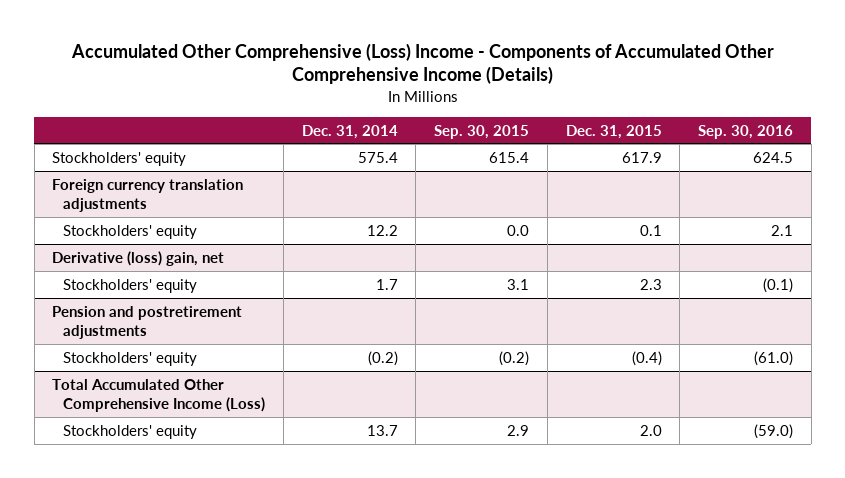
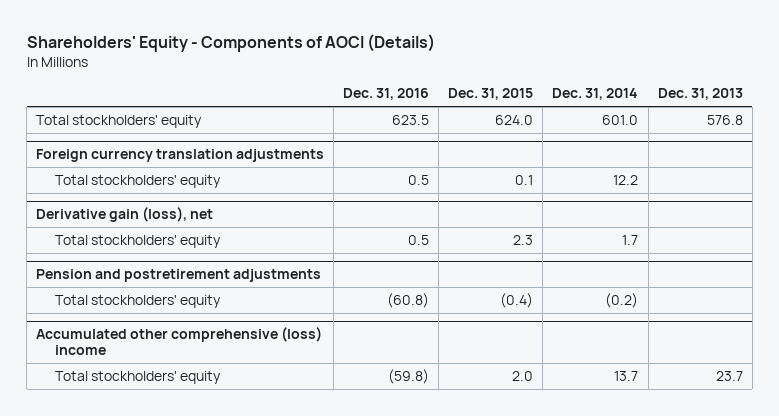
[70,42,774,85] Accumulated Other Comprehensive (Loss) Income - Components of Accumulated Other Comprehensive Income (Details) -> [26,33,435,52] Shareholders' Equity - Components of AOCI (Details)
[434,124,530,139] Sep. 30, 2015 -> none
[698,124,794,139] Sep. 30, 2016 -> none
none -> [343,88,430,101] Dec. 31, 2016
none -> [657,88,743,101] Dec. 31, 2013
[52,151,187,166] Stockholders' equity -> [36,115,203,129] Total stockholders' equity
[357,151,398,163] 575.4 -> [602,115,639,126] 601.0
[621,151,662,163] 617.9 -> [495,115,534,126] 624.0
[63,224,198,239] Stockholders' equity -> [55,175,222,189] Total stockholders' equity
[52,250,225,266] Derivative (loss) gain, net -> [36,207,214,223] Derivative gain (loss), net
[63,278,198,293] Stockholders' equity -> [55,235,222,249] Total stockholders' equity
[63,351,198,366] Stockholders' equity -> [55,295,222,309] Total stockholders' equity
[52,378,266,412] Total Accumulated Other Comprehensive Income (Loss) -> [36,327,323,356] Accumulated other comprehensive (loss) income
[63,424,198,439] Stockholders' equity -> [55,371,222,385] Total stockholders' equity

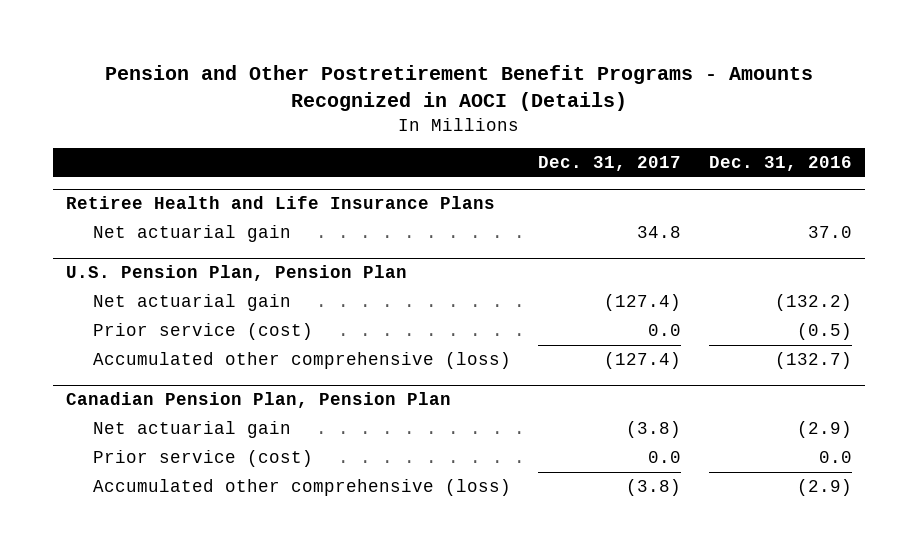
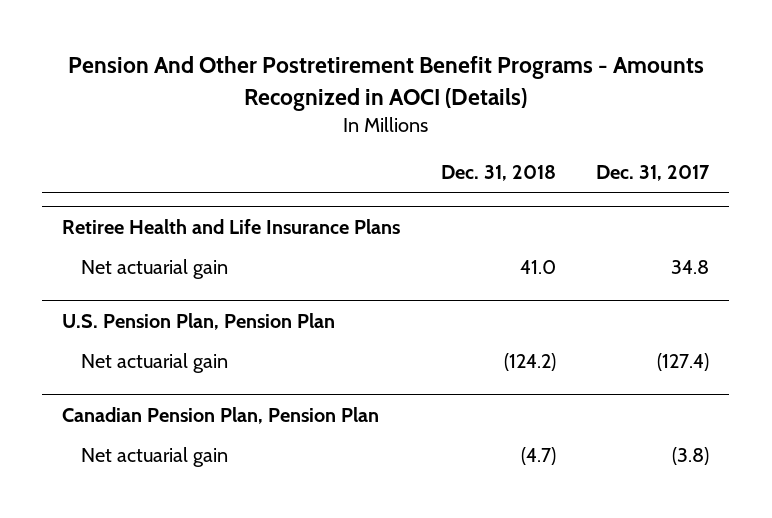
[104,64,813,112] Pension and Other Postretirement Benefit Programs - Amounts Recognized in AOCI (Details) -> [67,56,704,111] Pension And Other Postretirement Benefit Programs - Amounts Recognized in AOCI (Details)
[708,156,852,172] Dec. 31, 2016 -> none
none -> [440,165,556,182] Dec. 31, 2018
[92,323,313,341] Prior service (cost) -> none
[92,352,511,370] Accumulated other comprehensive (loss) -> none
[92,450,313,468] Prior service (cost) -> none
[92,479,511,497] Accumulated other comprehensive (loss) -> none

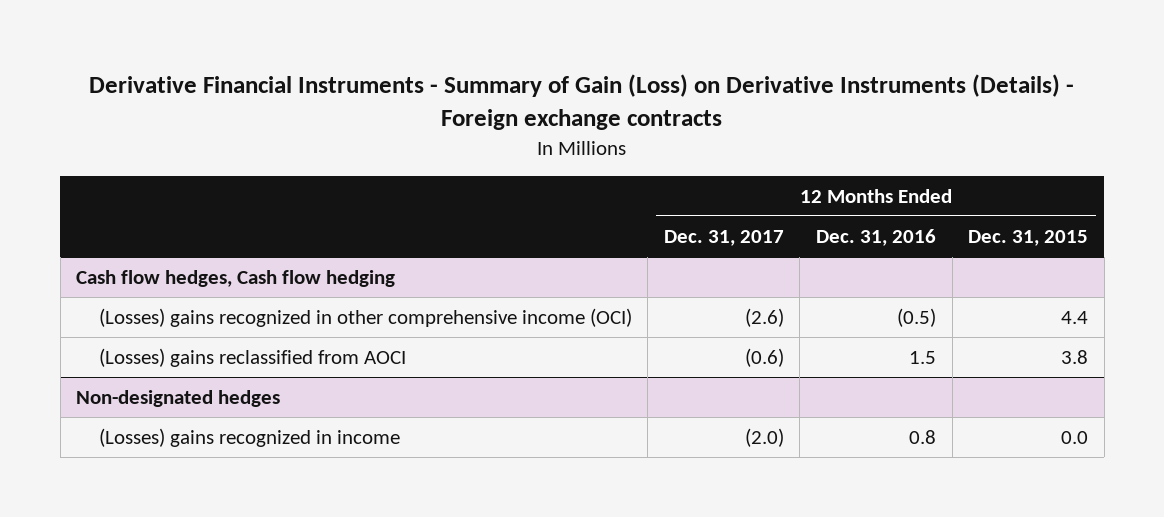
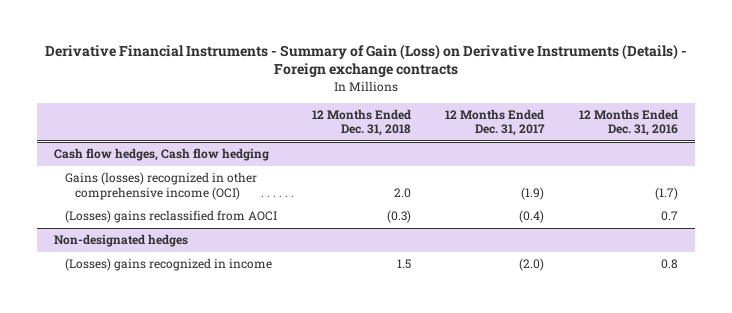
[968,229,1089,246] Dec. 31, 2015 -> none
none -> [311,109,411,137] 12 Months Ended Dec. 31, 2018
[98,307,632,327] (Losses) gains recognized in other comprehensive income (OCI) -> [64,172,257,200] Gains (losses) recognized in other comprehensive income (OCI)
[744,307,784,327] (2.6) -> [521,186,545,200] (1.9)
[897,307,937,327] (0.5) -> [655,186,679,200] (1.7)
[744,347,784,367] (0.6) -> [519,210,545,224] (0.4)
[909,350,937,364] 1.5 -> [661,211,679,222] 0.7

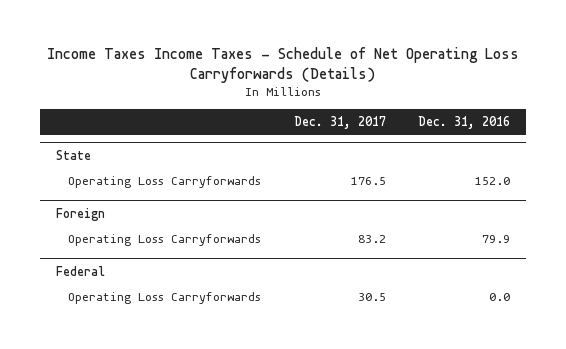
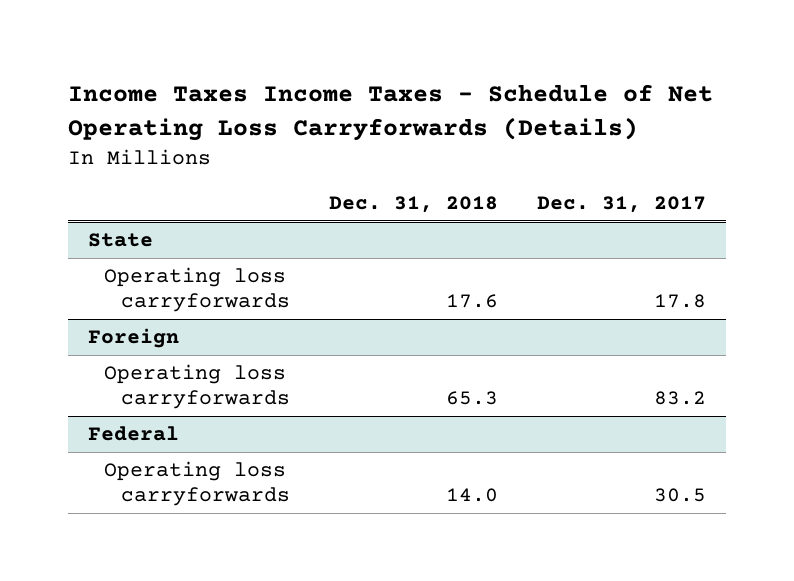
[418,116,511,130] Dec. 31, 2016 -> none
none -> [329,196,499,214] Dec. 31, 2018
[68,175,262,188] Operating Loss Carryforwards -> [104,267,290,313] Operating loss carryforwards
[350,176,386,185] 176.5 -> [654,294,707,309] 17.8
[68,233,262,246] Operating Loss Carryforwards -> [104,364,290,410] Operating loss carryforwards
[68,291,262,304] Operating Loss Carryforwards -> [104,461,290,507] Operating loss carryforwards

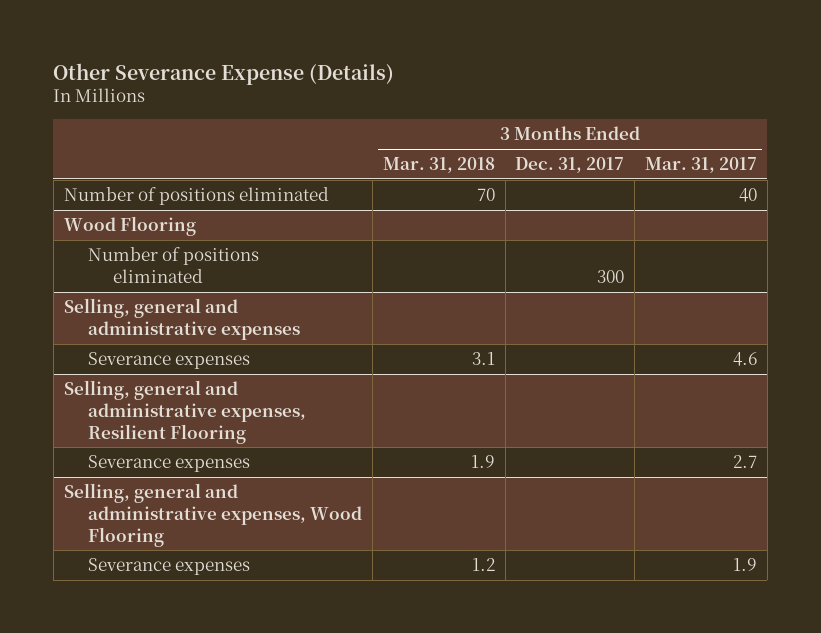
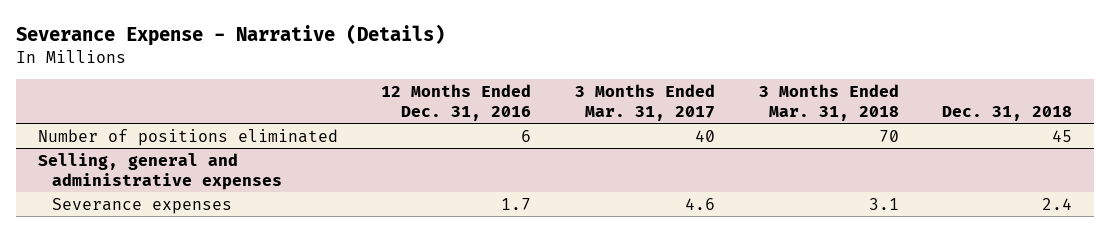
[53,62,395,85] Other Severance Expense (Details) -> [15,23,445,46] Severance Expense - Narrative (Details)
[515,157,625,174] Dec. 31, 2017 -> none
none -> [381,83,532,121] 12 Months Ended Dec. 31, 2016
none -> [942,105,1073,121] Dec. 31, 2018
[63,216,196,237] Wood Flooring -> none
[88,247,260,283] Number of positions eliminated -> none
[63,380,307,444] Selling, general and administrative expenses, Resilient Flooring -> none
[88,455,251,473] Severance expenses -> none
[63,483,363,547] Selling, general and administrative expenses, Wood Flooring -> none
[88,558,251,576] Severance expenses -> none

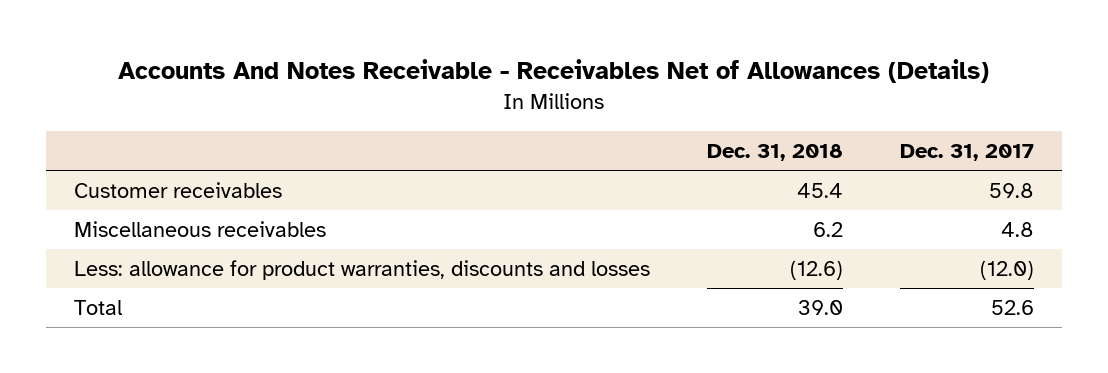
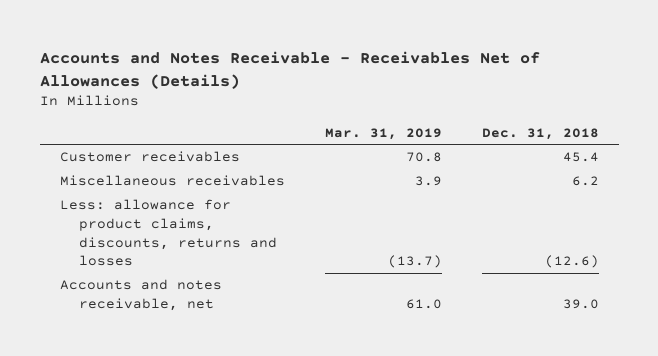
[118,59,990,84] Accounts And Notes Receivable - Receivables Net of Allowances (Details) -> [39,50,540,89] Accounts and Notes Receivable - Receivables Net of Allowances (Details)
[899,143,1034,161] Dec. 31, 2017 -> none
none -> [324,127,442,140] Mar. 31, 2019
[74,260,651,281] Less: allowance for product warranties, discounts and losses -> [59,199,278,267] Less: allowance for product claims, discounts, returns and losses
[74,300,123,316] Total -> [59,279,222,312] Accounts and notes receivable, net

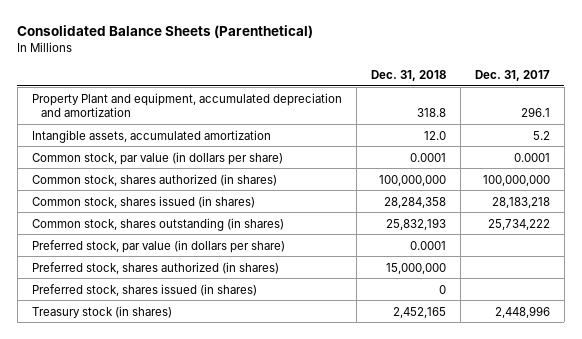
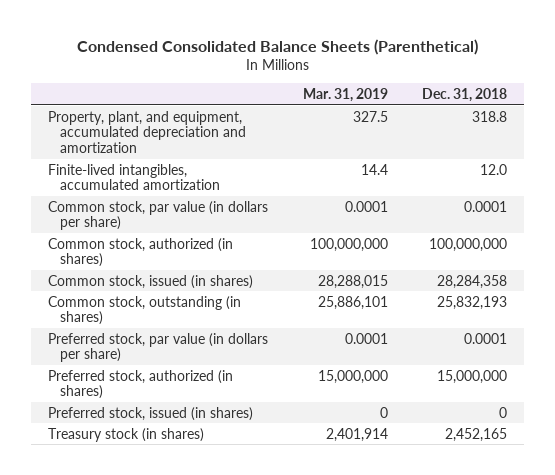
[17,24,314,38] Consolidated Balance Sheets (Parenthetical) -> [76,38,478,55] Condensed Consolidated Balance Sheets (Parenthetical)
[474,69,550,81] Dec. 31, 2017 -> none
none -> [302,87,388,102] Mar. 31, 2019
[31,92,342,117] Property Plant and equipment, accumulated depreciation and amortization -> [48,110,246,153] Property, plant, and equipment, accumulated depreciation and amortization
[31,129,271,143] Intangible assets, accumulated amortization -> [48,163,220,191] Finite-lived intangibles, accumulated amortization
[31,173,277,186] Common stock, shares authorized (in shares) -> [48,237,234,268] Common stock, authorized (in shares)
[31,195,255,208] Common stock, shares issued (in shares) -> [48,274,254,289] Common stock, issued (in shares)
[31,217,284,231] Common stock, shares outstanding (in shares) -> [48,295,242,326] Common stock, outstanding (in shares)
[31,261,279,274] Preferred stock, shares authorized (in shares) -> [48,369,234,400] Preferred stock, authorized (in shares)
[31,283,257,296] Preferred stock, shares issued (in shares) -> [48,406,254,421] Preferred stock, issued (in shares)

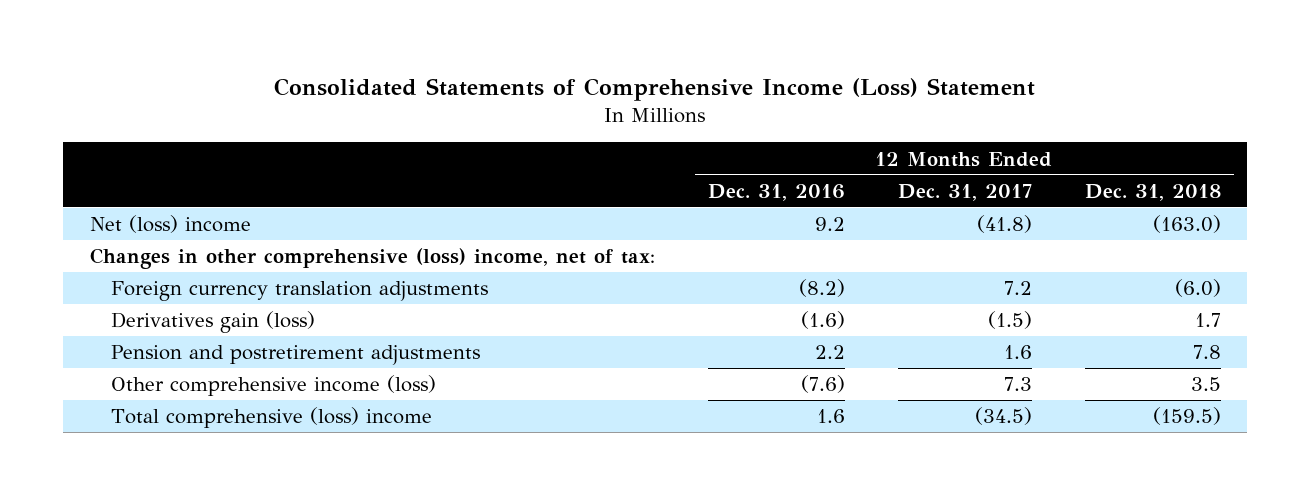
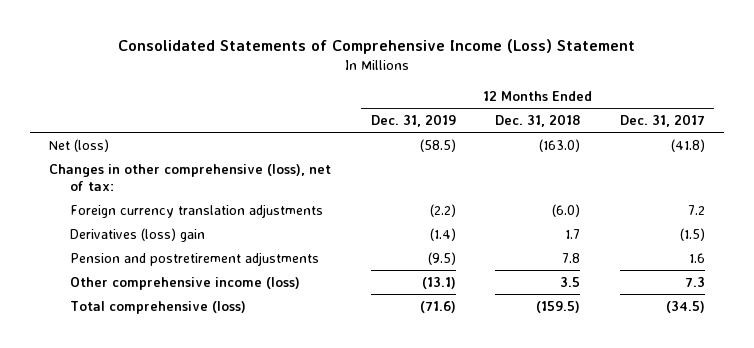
[707,183,845,201] Dec. 31, 2016 -> none
none -> [370,113,456,127] Dec. 31, 2019
[89,215,251,234] Net (loss) income -> [49,138,110,152] Net (loss)
[89,248,655,270] Changes in other comprehensive (loss) income, net of tax: -> [49,163,332,192] Changes in other comprehensive (loss), net of tax:
[110,311,315,334] Derivatives gain (loss) -> [70,227,206,242] Derivatives (loss) gain
[110,407,432,429] Total comprehensive (loss) income -> [70,300,247,314] Total comprehensive (loss)

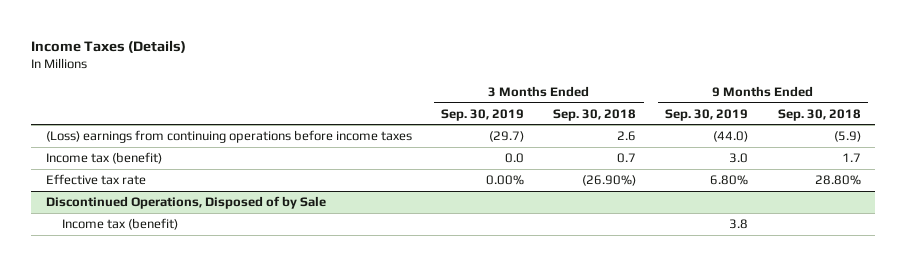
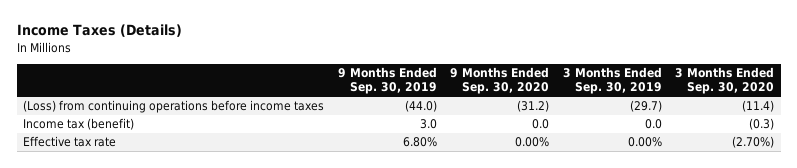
[553,108,637,121] Sep. 30, 2018 -> none
[777,108,861,121] Sep. 30, 2018 -> none
none -> [450,67,550,95] 9 Months Ended Sep. 30, 2020
none -> [675,67,775,95] 3 Months Ended Sep. 30, 2020
[45,129,412,143] (Loss) earnings from continuing operations before income taxes -> [23,100,325,114] (Loss) from continuing operations before income taxes
[45,195,326,209] Discontinued Operations, Disposed of by Sale -> none
[62,217,179,230] Income tax (benefit) -> none

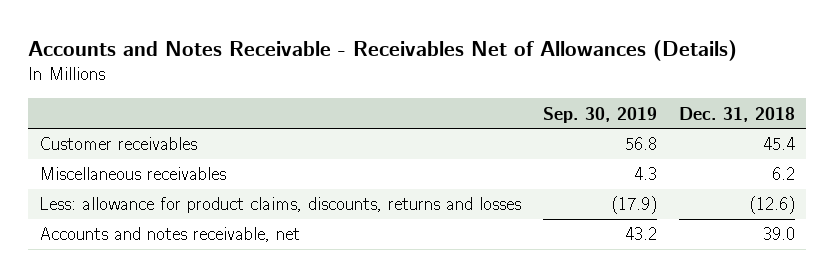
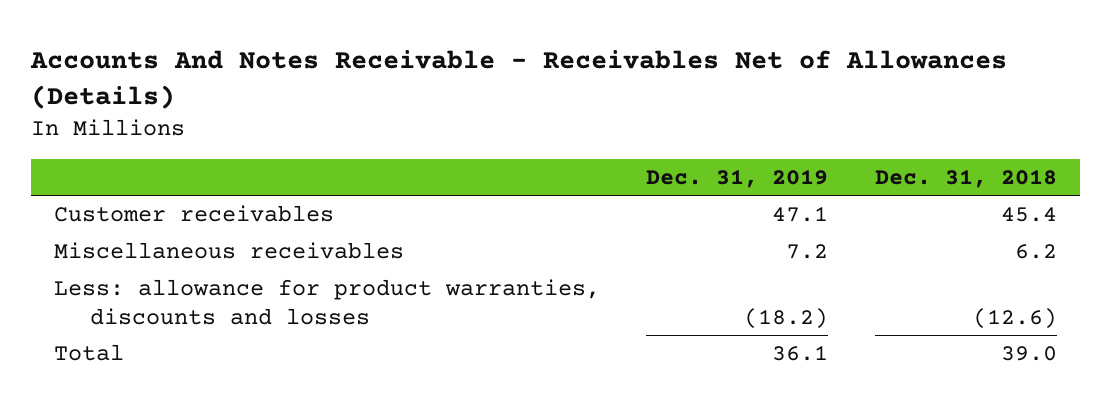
[28,40,738,62] Accounts and Notes Receivable - Receivables Net of Allowances (Details) -> [30,49,1008,109] Accounts And Notes Receivable - Receivables Net of Allowances (Details)
[543,106,658,123] Sep. 30, 2019 -> none
none -> [646,168,829,188] Dec. 31, 2019
[39,197,522,214] Less: allowance for product claims, discounts, returns and losses -> [54,279,601,325] Less: allowance for product warranties, discounts and losses
[39,227,301,243] Accounts and notes receivable, net -> [54,344,125,362] Total

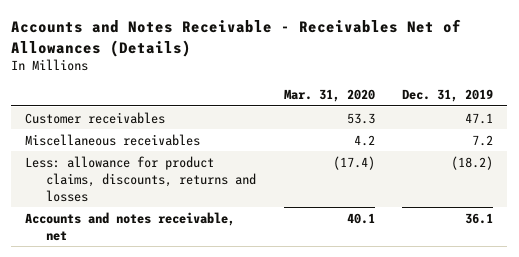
[30,49,1008,109] Accounts And Notes Receivable - Receivables Net of Allowances (Details) -> [11,19,462,57] Accounts and Notes Receivable - Receivables Net of Allowances (Details)
[874,168,1057,188] Dec. 31, 2018 -> none
none -> [283,89,375,103] Mar. 31, 2020
[54,279,601,325] Less: allowance for product warranties, discounts and losses -> [25,155,257,202] Less: allowance for product claims, discounts, returns and losses
[54,344,125,362] Total -> [25,211,236,241] Accounts and notes receivable, net

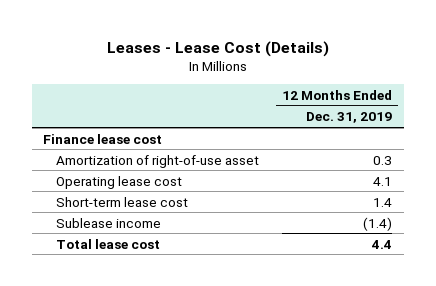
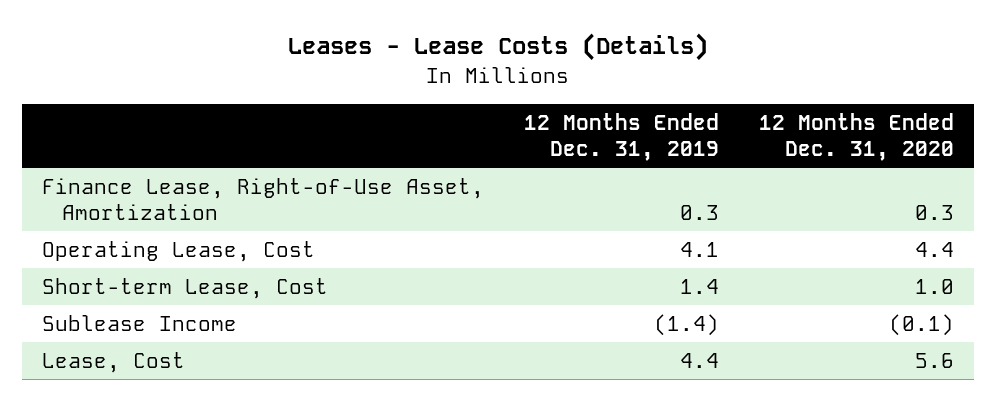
[106,40,329,57] Leases - Lease Cost (Details) -> [288,33,709,62] Leases - Lease Costs (Details)
none -> [759,112,955,161] 12 Months Ended Dec. 31, 2020
[43,133,163,144] Finance lease cost -> none
[55,154,259,168] Amortization of right-of-use asset -> [41,178,484,221] Finance Lease, Right-of-Use Asset, Amortization
[55,175,182,189] Operating lease cost -> [41,241,315,263] Operating Lease, Cost
[55,196,188,207] Short-term lease cost -> [41,278,328,300] Short-term Lease, Cost
[55,217,161,228] Sublease income -> [41,315,237,332] Sublease Income
[55,238,160,249] Total lease cost -> [41,352,185,374] Lease, Cost

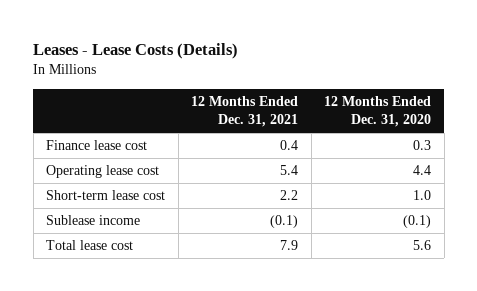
[524,112,720,161] 12 Months Ended Dec. 31, 2019 -> none
none -> [191,95,299,128] 12 Months Ended Dec. 31, 2021
[41,178,484,221] Finance Lease, Right-of-Use Asset, Amortization -> [46,140,148,151] Finance lease cost
[41,241,315,263] Operating Lease, Cost -> [46,165,160,179] Operating lease cost
[41,278,328,300] Short-term Lease, Cost -> [46,190,166,201] Short-term lease cost
[41,315,237,332] Sublease Income -> [46,215,141,226] Sublease income
[41,352,185,374] Lease, Cost -> [46,240,134,251] Total lease cost

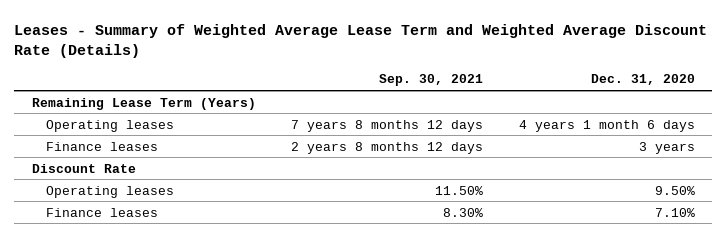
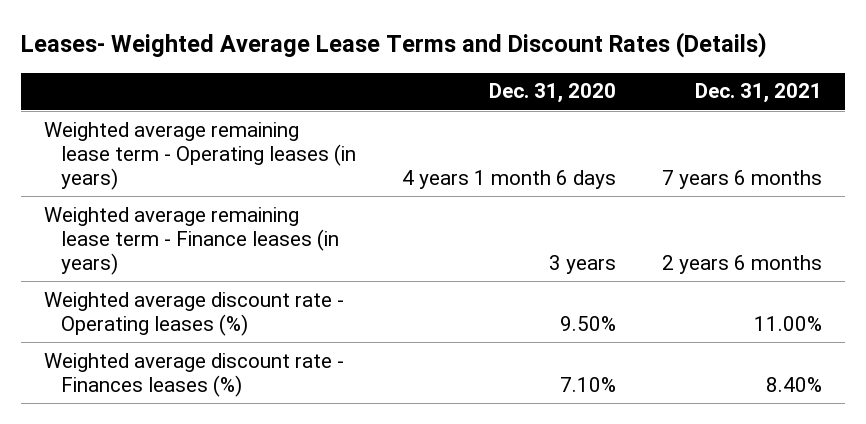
[14,23,708,58] Leases - Summary of Weighted Average Lease Term and Weighted Average Discount Rate (Details) -> [20,32,767,59] Leases- Weighted Average Lease Terms and Discount Rates (Details)
[379,74,484,87] Sep. 30, 2021 -> none
none -> [695,83,823,104] Dec. 31, 2021
[31,97,256,110] Remaining Lease Term (Years) -> none
[31,163,136,173] Discount Rate -> none
[45,119,174,132] Operating leases -> [43,121,357,190] Weighted average remaining lease term - Operating leases (in years)
[45,141,158,151] Finance leases -> [43,206,340,275] Weighted average remaining lease term - Finance leases (in years)
[45,185,174,198] Operating leases -> [43,291,344,336] Weighted average discount rate - Operating leases (%)
[45,207,158,217] Finance leases -> [43,352,344,397] Weighted average discount rate - Finances leases (%)

